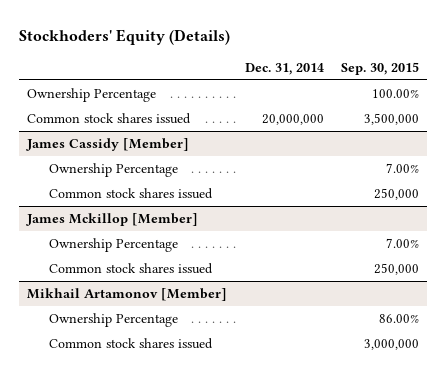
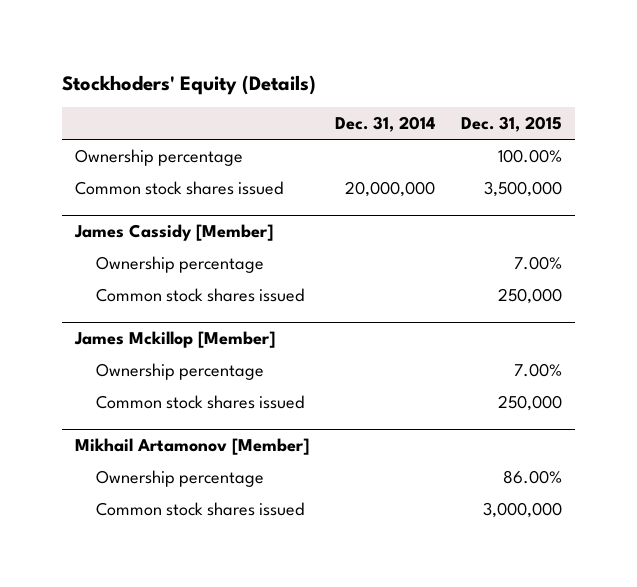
[340,61,419,75] Sep. 30, 2015 -> none
none -> [461,116,563,133] Dec. 31, 2015
[27,88,157,103] Ownership Percentage -> [74,148,243,166] Ownership percentage
[48,163,178,178] Ownership Percentage -> [96,255,265,273] Ownership percentage
[48,238,178,253] Ownership Percentage -> [96,362,265,380] Ownership percentage
[48,313,178,328] Ownership Percentage -> [96,469,265,487] Ownership percentage

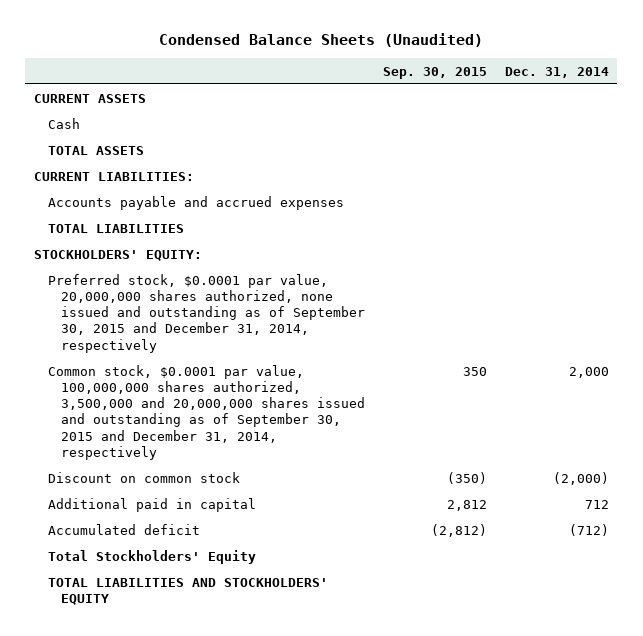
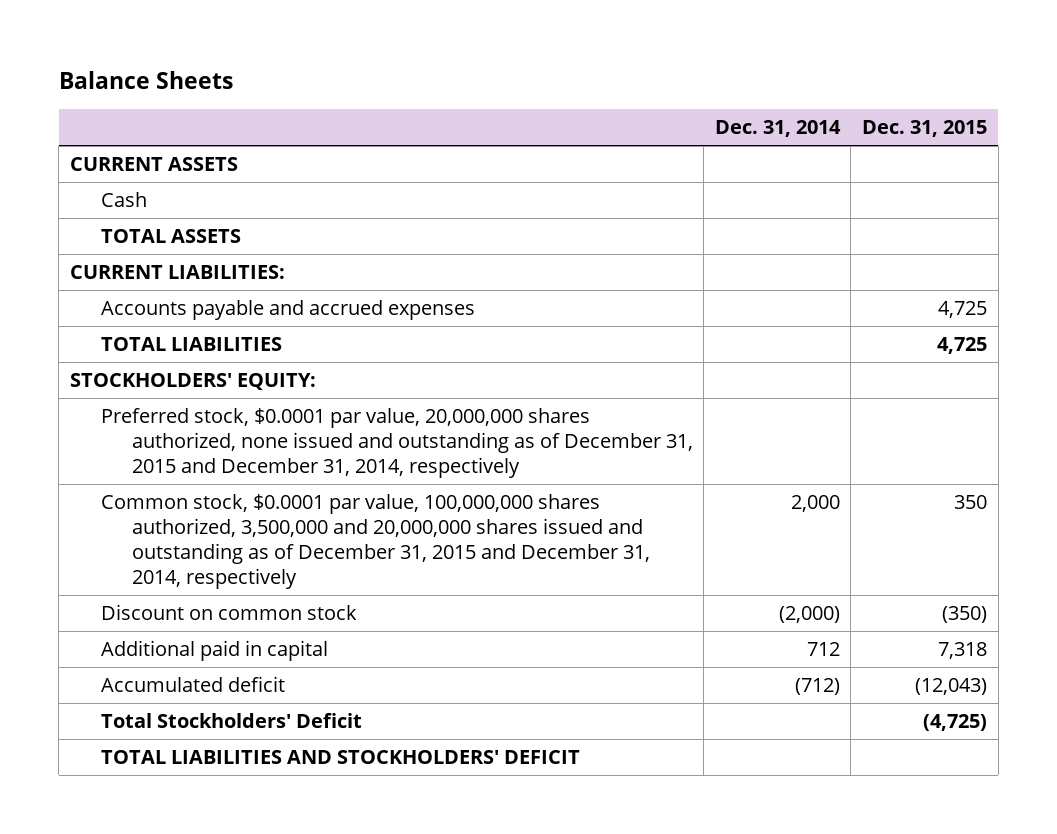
[159,33,484,48] Condensed Balance Sheets (Unaudited) -> [58,71,233,90] Balance Sheets
[382,66,487,79] Sep. 30, 2015 -> none
none -> [862,120,988,138] Dec. 31, 2015
[47,273,366,353] Preferred stock, $0.0001 par value, 20,000,000 shares authorized, none issued and outstanding as of September 30, 2015 and December 31, 2014, respectively -> [100,408,693,479] Preferred stock, $0.0001 par value, 20,000,000 shares authorized, none issued and outstanding as of December 31, 2015 and December 31, 2014, respectively
[47,364,366,460] Common stock, $0.0001 par value, 100,000,000 shares authorized, 3,500,000 and 20,000,000 shares issued and outstanding as of September 30, 2015 and December 31, 2014, respectively -> [100,494,650,590] Common stock, $0.0001 par value, 100,000,000 shares authorized, 3,500,000 and 20,000,000 shares issued and outstanding as of December 31, 2015 and December 31, 2014, respectively
[47,549,256,564] Total Stockholders' Equity -> [100,713,362,729] Total Stockholders' Deficit
[47,577,328,605] TOTAL LIABILITIES AND STOCKHOLDERS' EQUITY -> [100,750,580,765] TOTAL LIABILITIES AND STOCKHOLDERS' DEFICIT

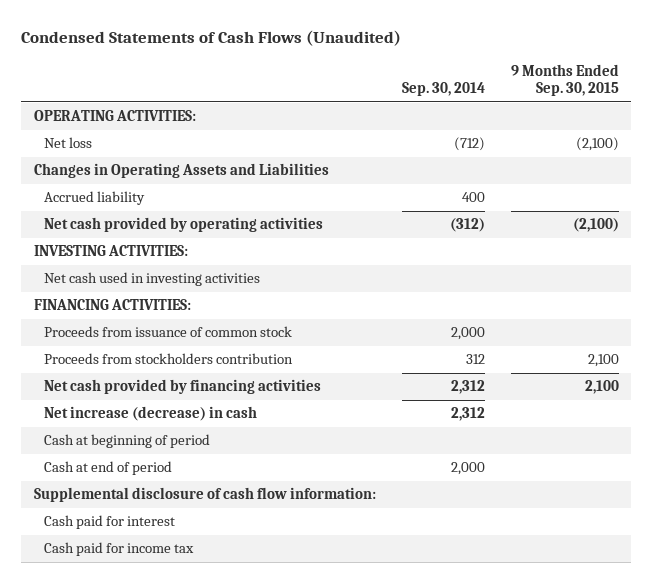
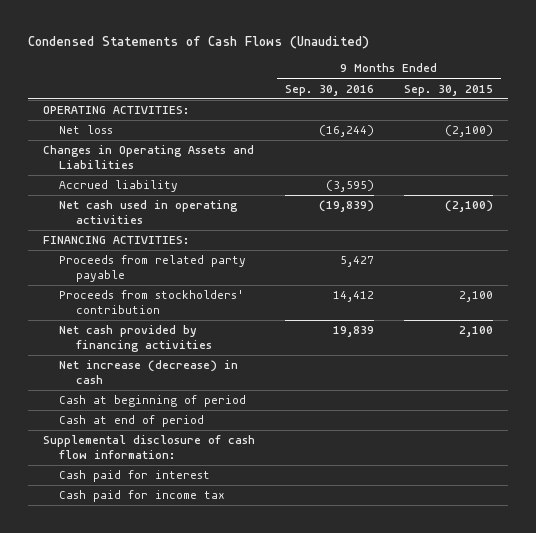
[401,82,485,97] Sep. 30, 2014 -> none
none -> [284,84,374,96] Sep. 30, 2016
[33,245,188,257] INVESTING ACTIVITIES: -> none
[44,272,261,287] Net cash used in investing activities -> none
[44,217,324,233] Net cash provided by operating activities -> [59,200,239,224] Net cash used in operating activities
[44,326,293,338] Proceeds from issuance of common stock -> none
none -> [59,255,247,282] Proceeds from related party payable
[44,353,294,365] Proceeds from stockholders contribution -> [59,290,245,314] Proceeds from stockholders' contribution

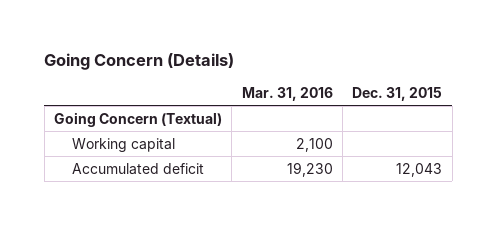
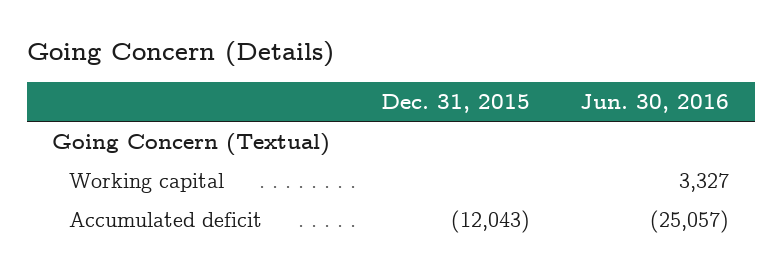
[241,87,333,102] Mar. 31, 2016 -> none
none -> [580,93,730,113] Jun. 30, 2016
[396,162,443,177] 12,043 -> [450,210,530,234] (12,043)

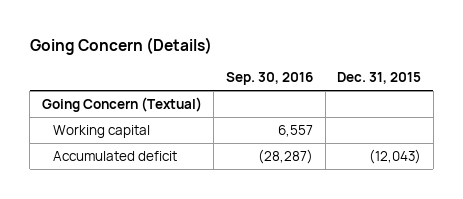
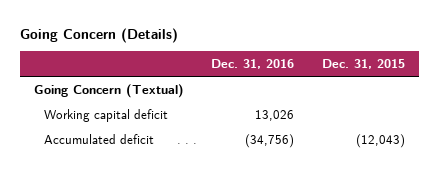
[226,72,314,86] Sep. 30, 2016 -> none
none -> [211,58,295,69] Dec. 31, 2016
[52,124,150,138] Working capital -> [44,108,169,122] Working capital deficit

